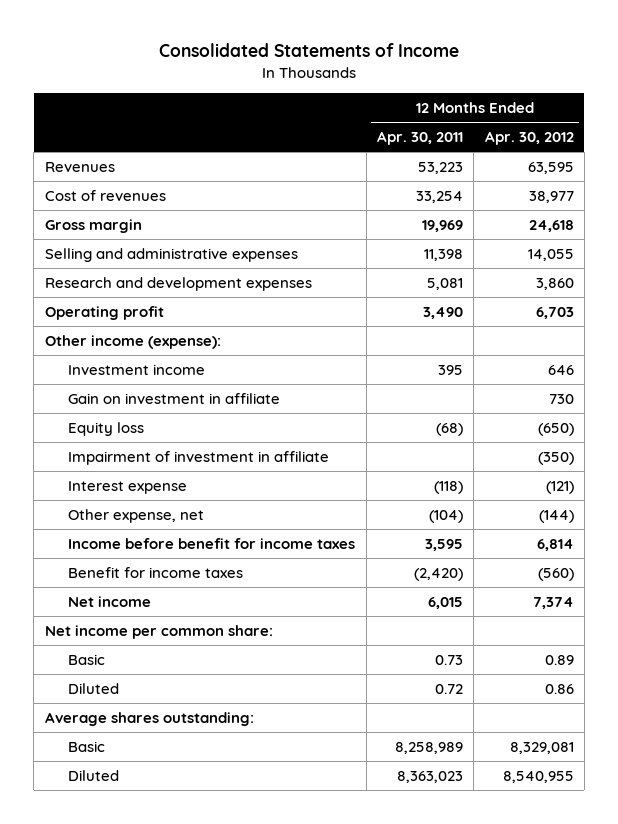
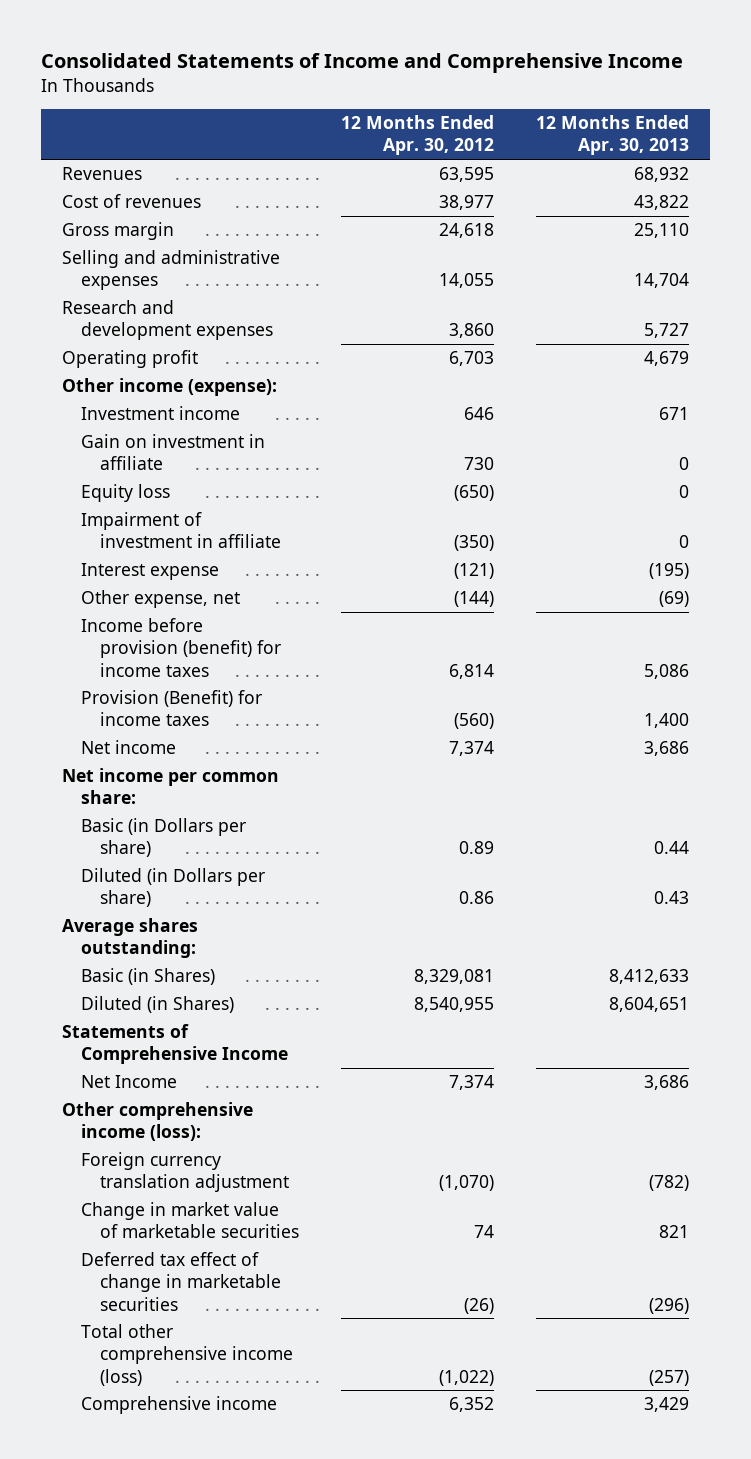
[159,43,460,58] Consolidated Statements of Income -> [41,53,684,74] Consolidated Statements of Income and Comprehensive Income
[376,130,463,145] Apr. 30, 2011 -> none
none -> [536,115,690,156] 12 Months Ended Apr. 30, 2013
[68,537,356,549] Income before benefit for income taxes -> [81,618,282,677] Income before provision (benefit) for income taxes
[68,566,244,578] Benefit for income taxes -> [81,690,263,727] Provision (Benefit) for income taxes
[68,653,106,665] Basic -> [81,818,247,858] Basic (in Dollars per share)
[68,682,120,694] Diluted -> [81,868,266,908] Diluted (in Dollars per share)
[68,740,106,752] Basic -> [81,968,216,986] Basic (in Shares)
[68,769,120,781] Diluted -> [81,996,235,1014] Diluted (in Shares)
none -> [61,1024,289,1065] Statements of Comprehensive Income
none -> [81,1075,178,1089] Net Income
none -> [61,1102,253,1142] Other comprehensive income (loss):
none -> [81,1152,290,1193] Foreign currency translation adjustment
none -> [81,1202,300,1239] Change in market value of marketable securities
none -> [81,1252,282,1311] Deferred tax effect of change in marketable securities
none -> [81,1324,294,1386] Total other comprehensive income (loss)
none -> [81,1396,278,1415] Comprehensive income

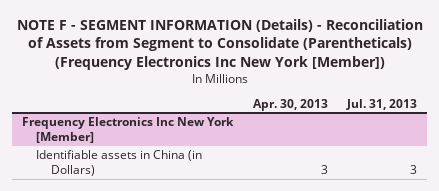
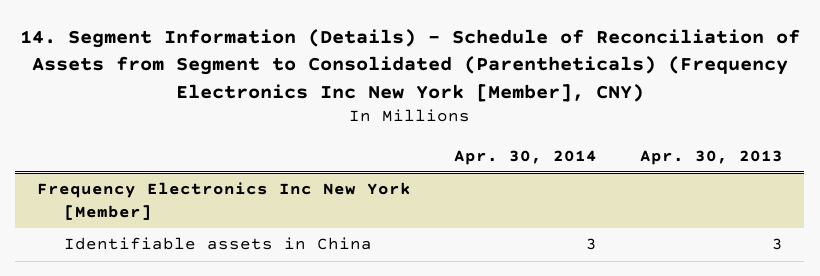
[16,19,423,70] NOTE F - SEGMENT INFORMATION (Details) - Reconciliation of Assets from Segment to Consolidate (Parentheticals) (Frequency Electronics Inc New York [Member]) -> [19,28,800,102] 14. Segment Information (Details) - Schedule of Reconciliation of Assets from Segment to Consolidated (Parentheticals) (Frequency Electronics Inc New York [Member], CNY)
[346,98,418,110] Jul. 31, 2013 -> none
none -> [453,149,597,165] Apr. 30, 2014
[36,150,203,176] Identifiable assets in China (in Dollars) -> [64,237,373,251] Identifiable assets in China

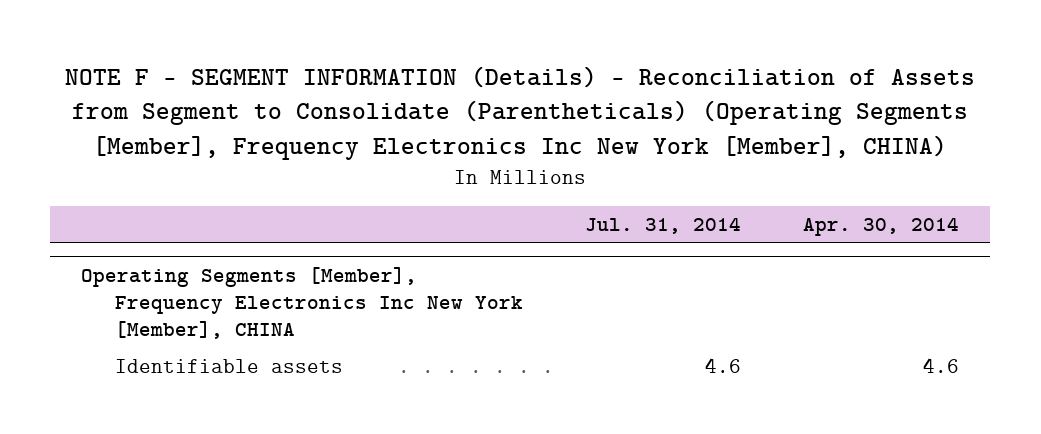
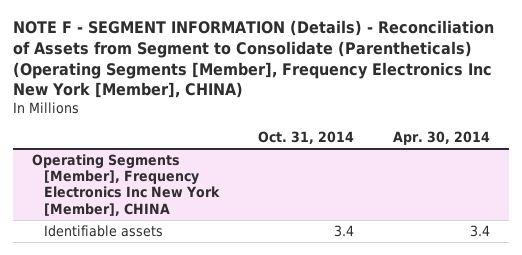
[584,216,741,234] Jul. 31, 2014 -> none
none -> [257,131,354,145] Oct. 31, 2014
[923,357,960,373] 4.6 -> [469,224,490,237] 3.4

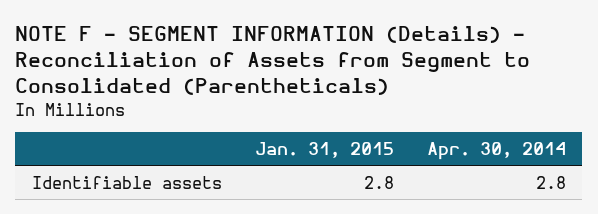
[12,20,494,99] NOTE F - SEGMENT INFORMATION (Details) - Reconciliation of Assets from Segment to Consolidate (Parentheticals) (Operating Segments [Member], Frequency Electronics Inc New York [Member], CHINA) -> [15,26,531,96] NOTE F - SEGMENT INFORMATION (Details) - Reconciliation of Assets from Segment to Consolidated (Parentheticals)
[257,131,354,145] Oct. 31, 2014 -> none
none -> [254,142,394,159] Jan. 31, 2015
[32,153,220,216] Operating Segments [Member], Frequency Electronics Inc New York [Member], CHINA -> none
[469,224,490,237] 3.4 -> [535,175,566,189] 2.8

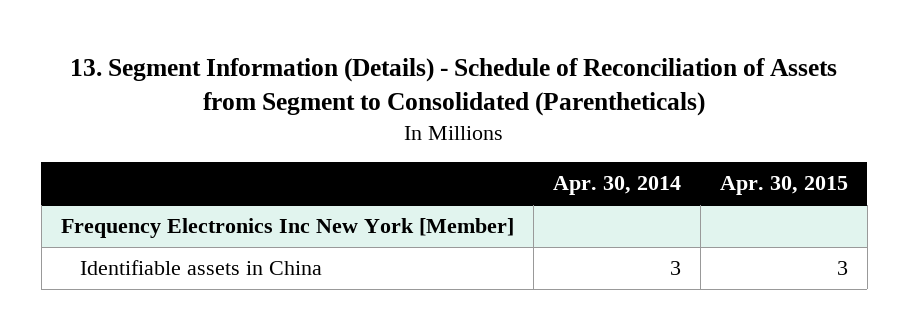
[15,26,531,96] NOTE F - SEGMENT INFORMATION (Details) - Reconciliation of Assets from Segment to Consolidated (Parentheticals) -> [70,57,838,117] 13. Segment Information (Details) - Schedule of Reconciliation of Assets from Segment to Consolidated (Parentheticals)
[254,142,394,159] Jan. 31, 2015 -> none
none -> [719,176,848,196] Apr. 30, 2015
none -> [60,218,514,239] Frequency Electronics Inc New York [Member]
[31,175,222,189] Identifiable assets -> [79,260,322,276] Identifiable assets in China
[535,175,566,189] 2.8 -> [669,261,681,276] 3

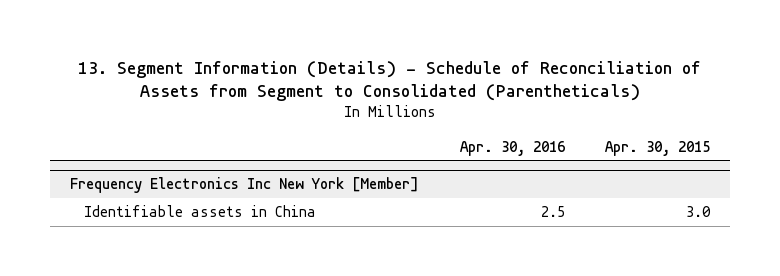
[552,176,681,196] Apr. 30, 2014 -> none
none -> [459,140,565,156] Apr. 30, 2016
[836,261,848,276] 3 -> [685,206,711,218] 3.0

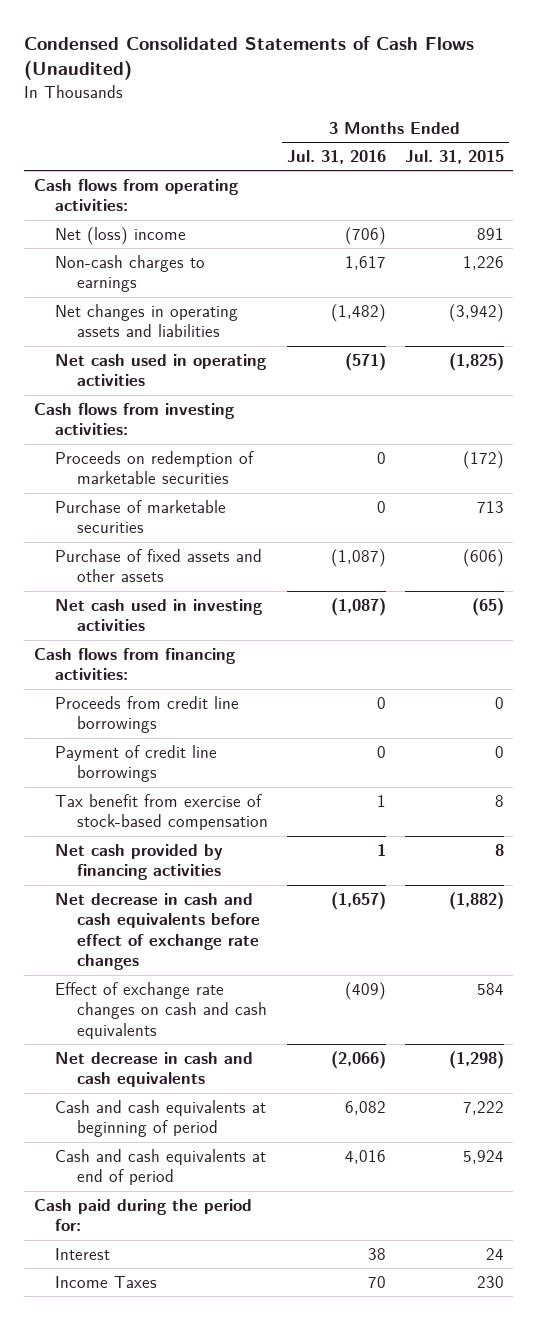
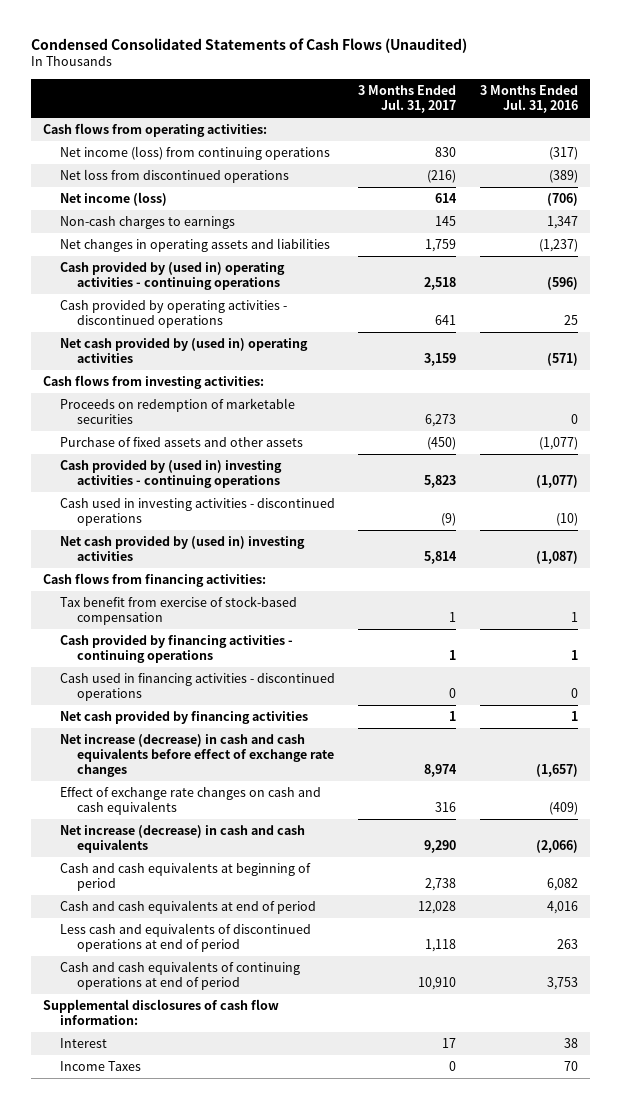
[404,150,504,165] Jul. 31, 2015 -> none
none -> [358,84,457,113] 3 Months Ended Jul. 31, 2017
none -> [59,146,330,161] Net income (loss) from continuing operations
none -> [59,169,289,184] Net loss from discontinued operations
[55,226,187,245] Net (loss) income -> [59,192,167,207] Net income (loss)
[344,255,386,270] 1,617 -> [547,216,579,230] 1,347
[330,303,386,322] (1,482) -> [539,239,579,253] (1,237)
none -> [59,262,285,291] Cash provided by (used in) operating activities - continuing operations
none -> [59,300,287,329] Cash provided by operating activities - discontinued operations
[55,353,268,387] Net cash used in operating activities -> [59,338,308,364] Net cash provided by (used in) operating activities
[55,499,227,534] Purchase of marketable securities -> none
[330,548,386,567] (1,087) -> [539,437,579,451] (1,077)
none -> [59,460,282,489] Cash provided by (used in) investing activities - continuing operations
none -> [59,498,335,527] Cash used in investing activities - discontinued operations
[55,598,264,632] Net cash used in investing activities -> [59,536,305,562] Net cash provided by (used in) investing activities
[55,695,240,734] Proceeds from credit line borrowings -> none
[55,744,218,783] Payment of credit line borrowings -> none
none -> [59,635,293,664] Cash provided by financing activities - continuing operations
none -> [59,673,335,702] Cash used in financing activities - discontinued operations
[55,892,260,971] Net decrease in cash and cash equivalents before effect of exchange rate changes -> [59,734,334,778] Net increase (decrease) in cash and cash equivalents before effect of exchange rate changes
[55,1051,254,1088] Net decrease in cash and cash equivalents -> [59,825,305,854] Net increase (decrease) in cash and cash equivalents
[33,1198,252,1232] Cash paid during the period for: -> none
none -> [59,923,311,953] Less cash and equivalents of discontinued operations at end of period
none -> [59,961,300,991] Cash and cash equivalents of continuing operations at end of period
none -> [42,999,279,1026] Supplemental disclosures of cash flow information:

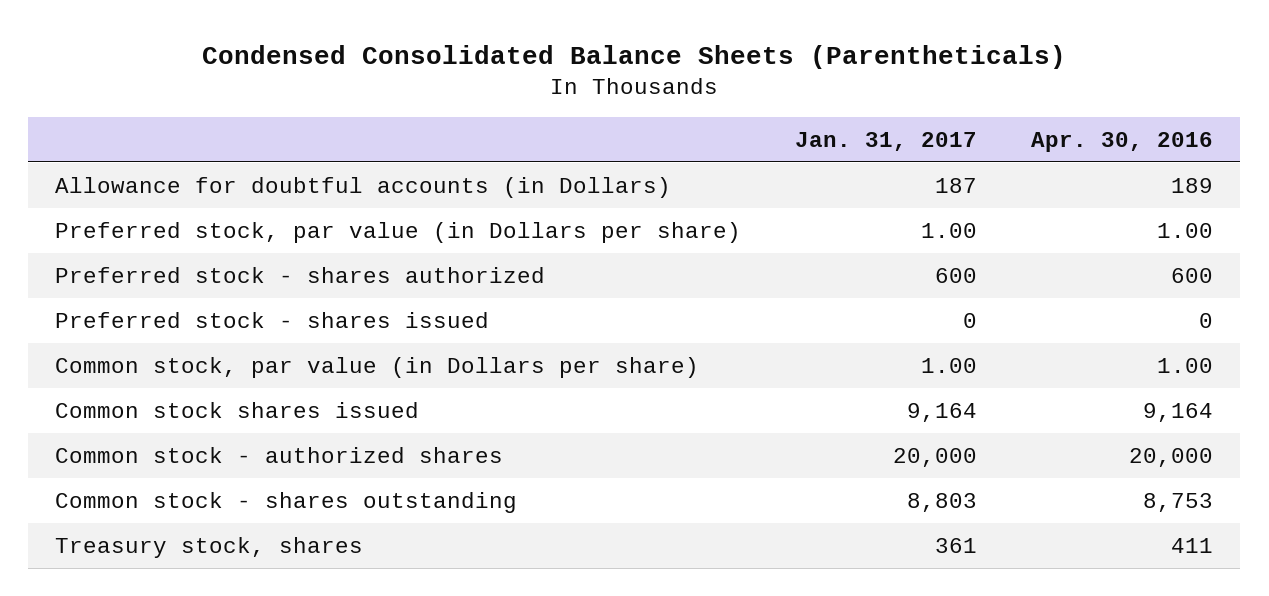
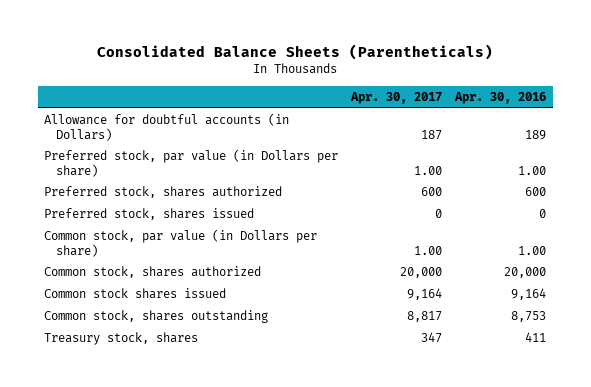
[202,44,1067,69] Condensed Consolidated Balance Sheets (Parentheticals) -> [97,43,494,60] Consolidated Balance Sheets (Parentheticals)
[795,131,978,151] Jan. 31, 2017 -> none
none -> [350,91,443,104] Apr. 30, 2017
[55,266,546,283] Preferred stock - shares authorized -> [44,186,283,199] Preferred stock, shares authorized
[55,311,490,328] Preferred stock - shares issued -> [44,208,255,221] Preferred stock, shares issued
none -> [44,266,262,279] Common stock, shares authorized
[55,446,504,463] Common stock - authorized shares -> none
[55,491,518,513] Common stock - shares outstanding -> [44,310,269,324] Common stock, shares outstanding

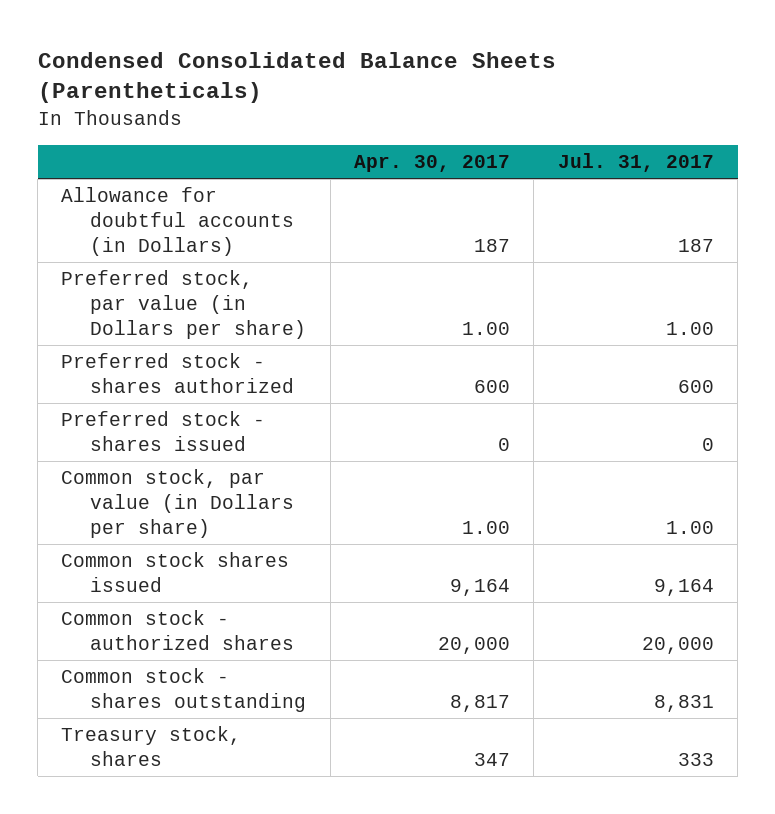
[97,43,494,60] Consolidated Balance Sheets (Parentheticals) -> [37,52,556,104] Condensed Consolidated Balance Sheets (Parentheticals)
[454,91,547,104] Apr. 30, 2016 -> none
none -> [557,152,714,172] Jul. 31, 2017
[44,186,283,199] Preferred stock, shares authorized -> [61,353,295,393] Preferred stock - shares authorized
[44,208,255,221] Preferred stock, shares issued -> [61,411,266,451] Preferred stock - shares issued
[44,266,262,279] Common stock, shares authorized -> none
none -> [61,610,295,650] Common stock - authorized shares
[44,310,269,324] Common stock, shares outstanding -> [61,668,307,712] Common stock - shares outstanding

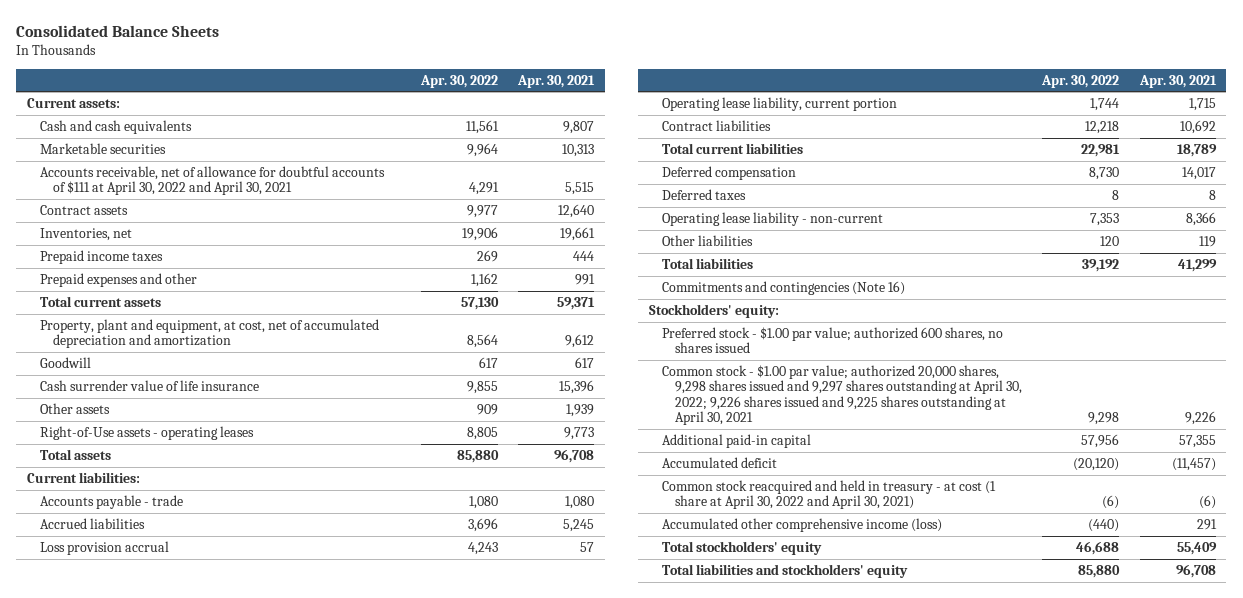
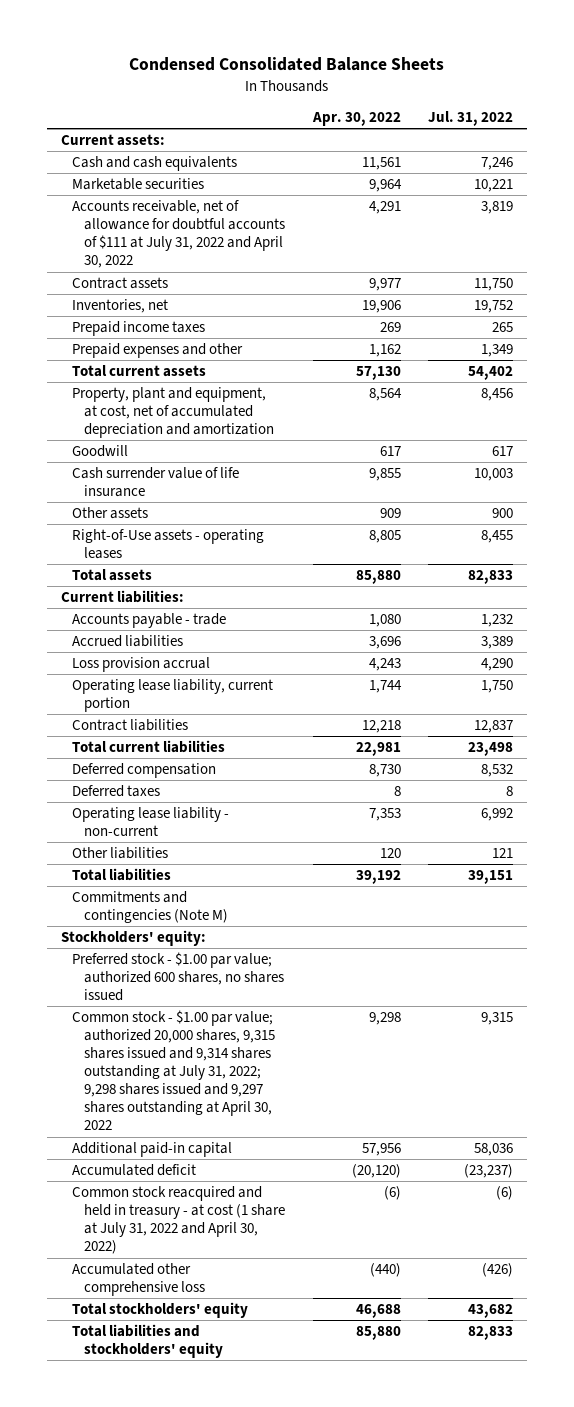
[16,25,220,38] Consolidated Balance Sheets -> [129,57,445,72] Condensed Consolidated Balance Sheets
[517,74,596,88] Apr. 30, 2021 -> none
none -> [428,111,514,127] Jul. 31, 2022
[39,165,385,196] Accounts receivable, net of allowance for doubtful accounts of $111 at April 30, 2022 and April 30, 2021 -> [72,200,285,269] Accounts receivable, net of allowance for doubtful accounts of $111 at July 31, 2022 and April 30, 2022
[661,280,905,295] Commitments and contingencies (Note 16) -> [72,891,228,924] Commitments and contingencies (Note M)
[661,364,1022,426] Common stock - $1.00 par value; authorized 20,000 shares, 9,298 shares issued and 9,297 shares outstanding at April 30, 2022; 9,226 shares issued and 9,225 shares outstanding at April 30, 2021 -> [72,1010,275,1131] Common stock - $1.00 par value; authorized 20,000 shares, 9,315 shares issued and 9,314 shares outstanding at July 31, 2022; 9,298 shares issued and 9,297 shares outstanding at April 30, 2022
[661,479,996,510] Common stock reacquired and held in treasury - at cost (1 share at April 30, 2022 and April 30, 2021) -> [72,1186,285,1255] Common stock reacquired and held in treasury - at cost (1 share at July 31, 2022 and April 30, 2022)
[661,517,942,532] Accumulated other comprehensive income (loss) -> [72,1263,205,1297] Accumulated other comprehensive loss

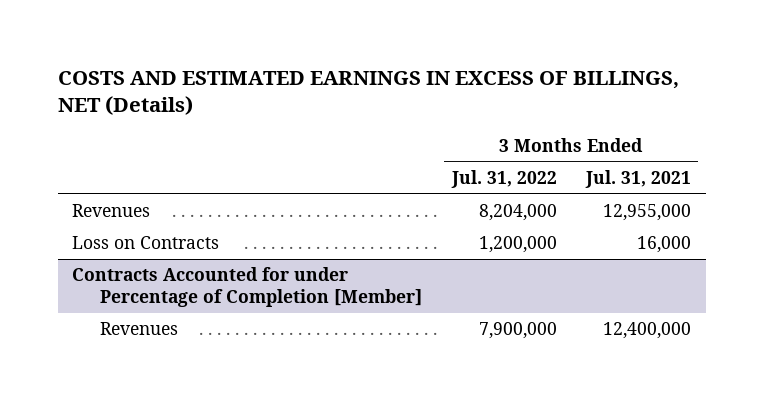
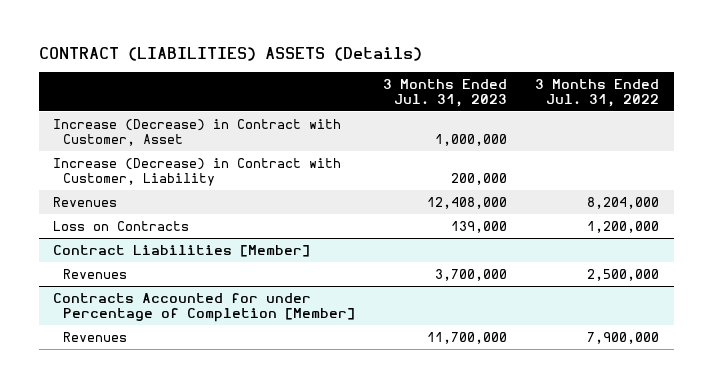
[57,71,679,116] COSTS AND ESTIMATED EARNINGS IN EXCESS OF BILLINGS, NET (Details) -> [38,46,422,61] CONTRACT (LIABILITIES) ASSETS (Details)
[585,170,692,189] Jul. 31, 2021 -> none
none -> [383,78,508,107] 3 Months Ended Jul. 31, 2023
none -> [53,118,342,147] Increase (Decrease) in Contract with Customer, Asset
none -> [53,157,342,187] Increase (Decrease) in Contract with Customer, Liability
none -> [53,244,311,257] Contract Liabilities [Member]
none -> [62,268,127,279] Revenues

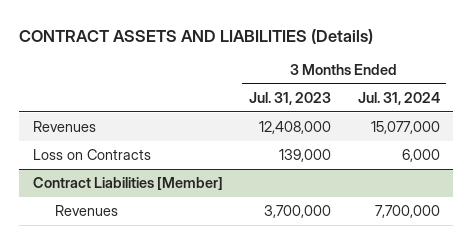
[38,46,422,61] CONTRACT (LIABILITIES) ASSETS (Details) -> [19,28,374,44] CONTRACT ASSETS AND LIABILITIES (Details)
[535,78,660,107] 3 Months Ended Jul. 31, 2022 -> none
none -> [357,92,440,106] Jul. 31, 2024
[53,118,342,147] Increase (Decrease) in Contract with Customer, Asset -> none
[53,157,342,187] Increase (Decrease) in Contract with Customer, Liability -> none
[53,292,355,323] Contracts Accounted for under Percentage of Completion [Member] -> none
[62,331,127,342] Revenues -> none

